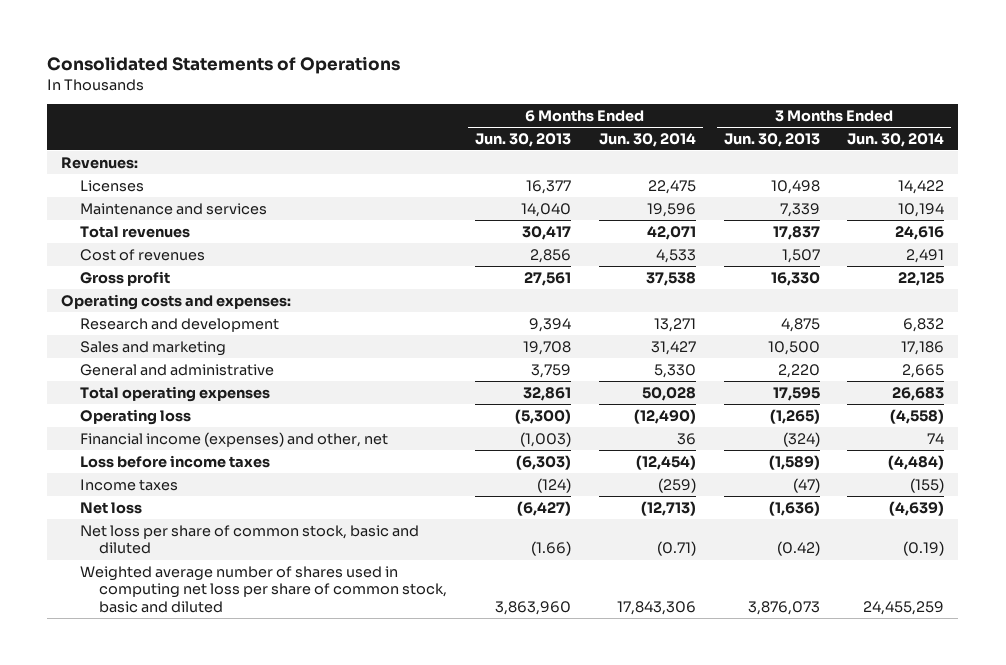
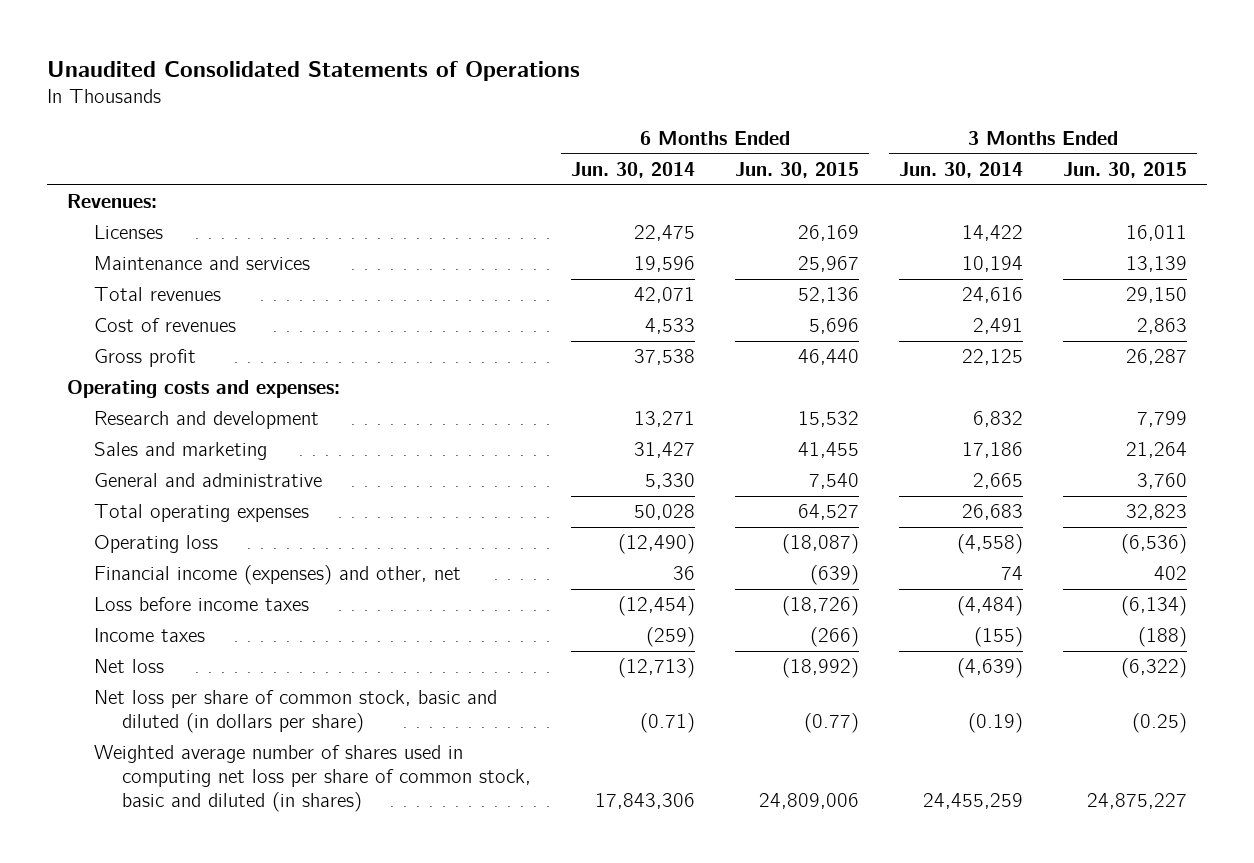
[47,55,401,74] Consolidated Statements of Operations -> [46,61,580,82] Unaudited Consolidated Statements of Operations
[474,132,571,147] Jun. 30, 2013 -> none
[723,132,820,147] Jun. 30, 2013 -> none
none -> [734,162,859,179] Jun. 30, 2015
none -> [1062,162,1187,179] Jun. 30, 2015
[80,524,420,555] Net loss per share of common stock, basic and diluted -> [94,690,498,734] Net loss per share of common stock, basic and diluted (in dollars per share)
[80,565,447,614] Weighted average number of shares used in computing net loss per share of common stock, basic and diluted -> [94,745,531,813] Weighted average number of shares used in computing net loss per share of common stock, basic and diluted (in shares)

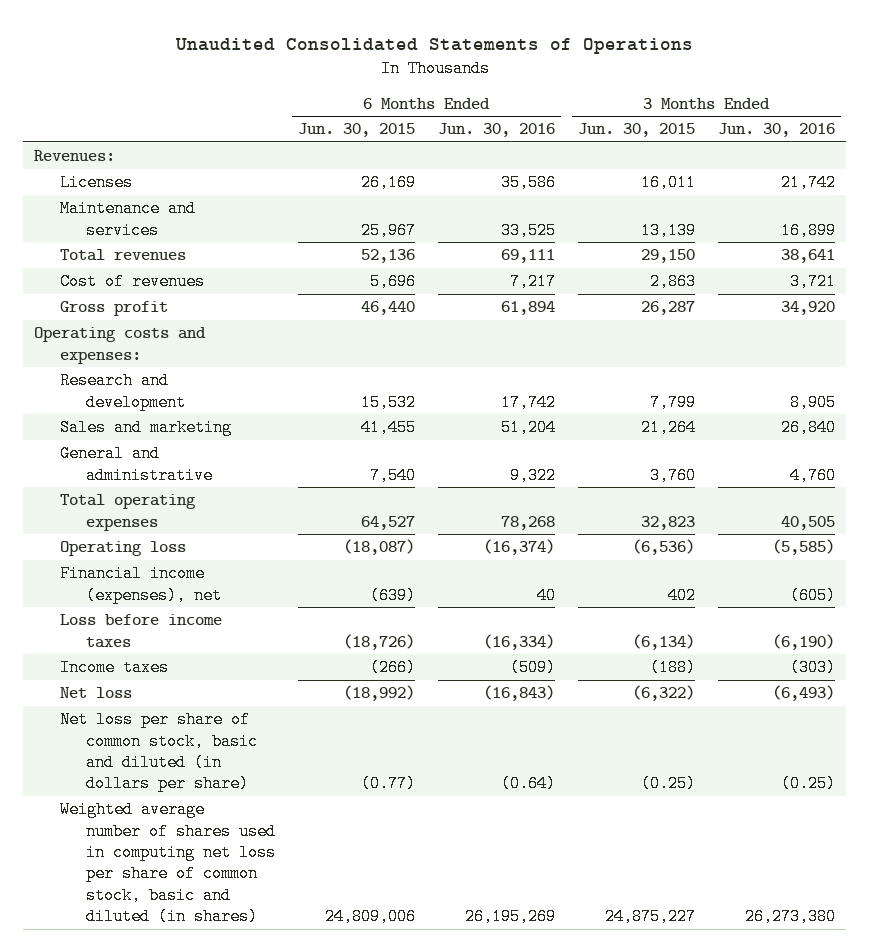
[570,162,695,179] Jun. 30, 2014 -> none
[898,162,1023,179] Jun. 30, 2014 -> none
none -> [437,123,555,138] Jun. 30, 2016
none -> [717,123,835,138] Jun. 30, 2016
[94,565,462,586] Financial income (expenses) and other, net -> [59,565,222,604] Financial income (expenses), net

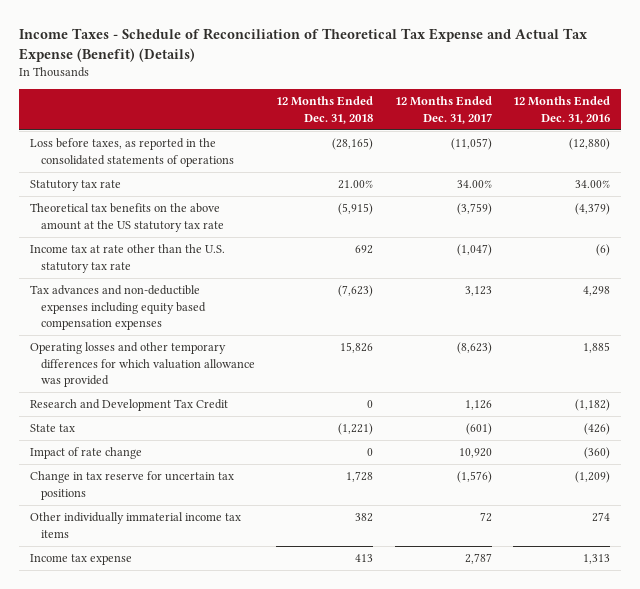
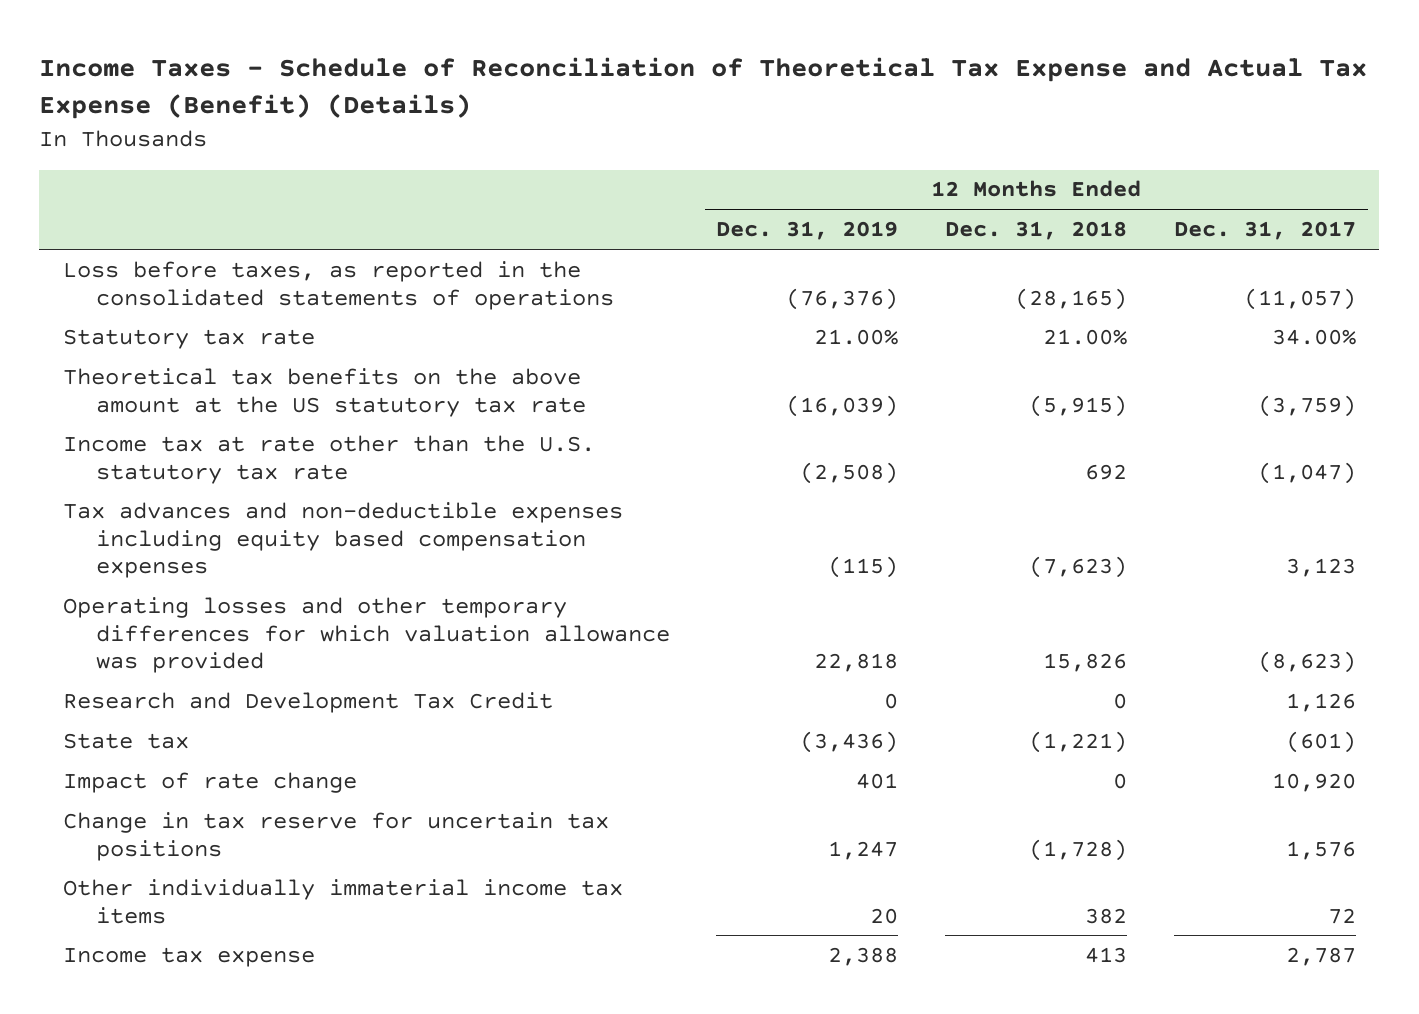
[513,96,611,124] 12 Months Ended Dec. 31, 2016 -> none
none -> [716,221,899,241] Dec. 31, 2019
[346,471,374,483] 1,728 -> [1029,838,1128,861] (1,728)
[456,471,492,484] (1,576) -> [1285,840,1356,860] 1,576

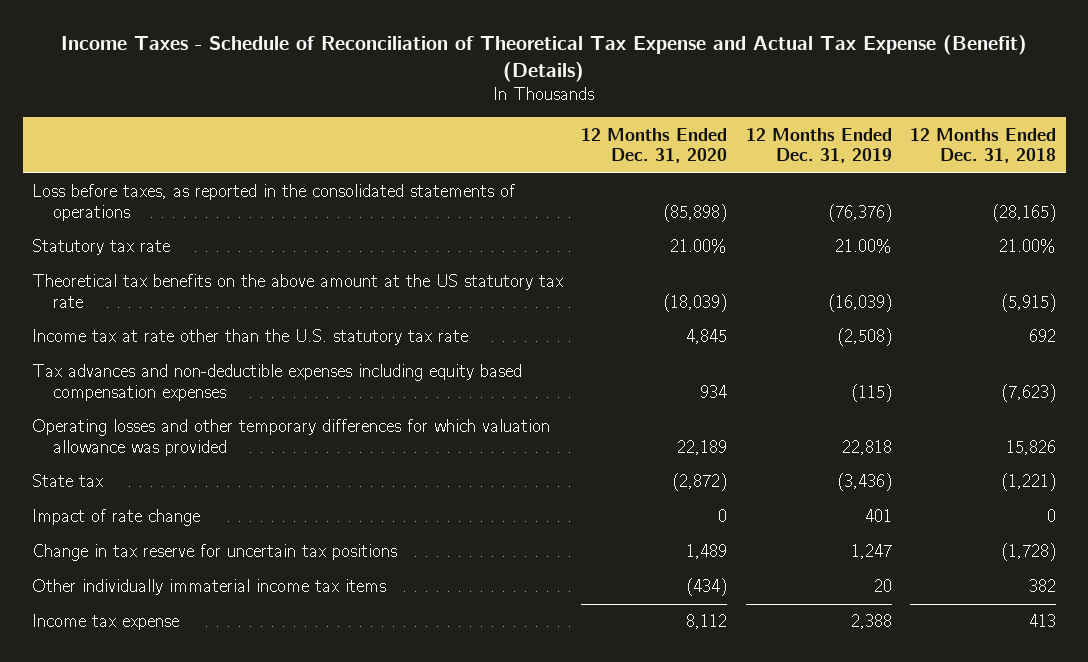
[1173,221,1356,241] Dec. 31, 2017 -> none
none -> [581,127,728,164] 12 Months Ended Dec. 31, 2020
[62,691,553,713] Research and Development Tax Credit -> none

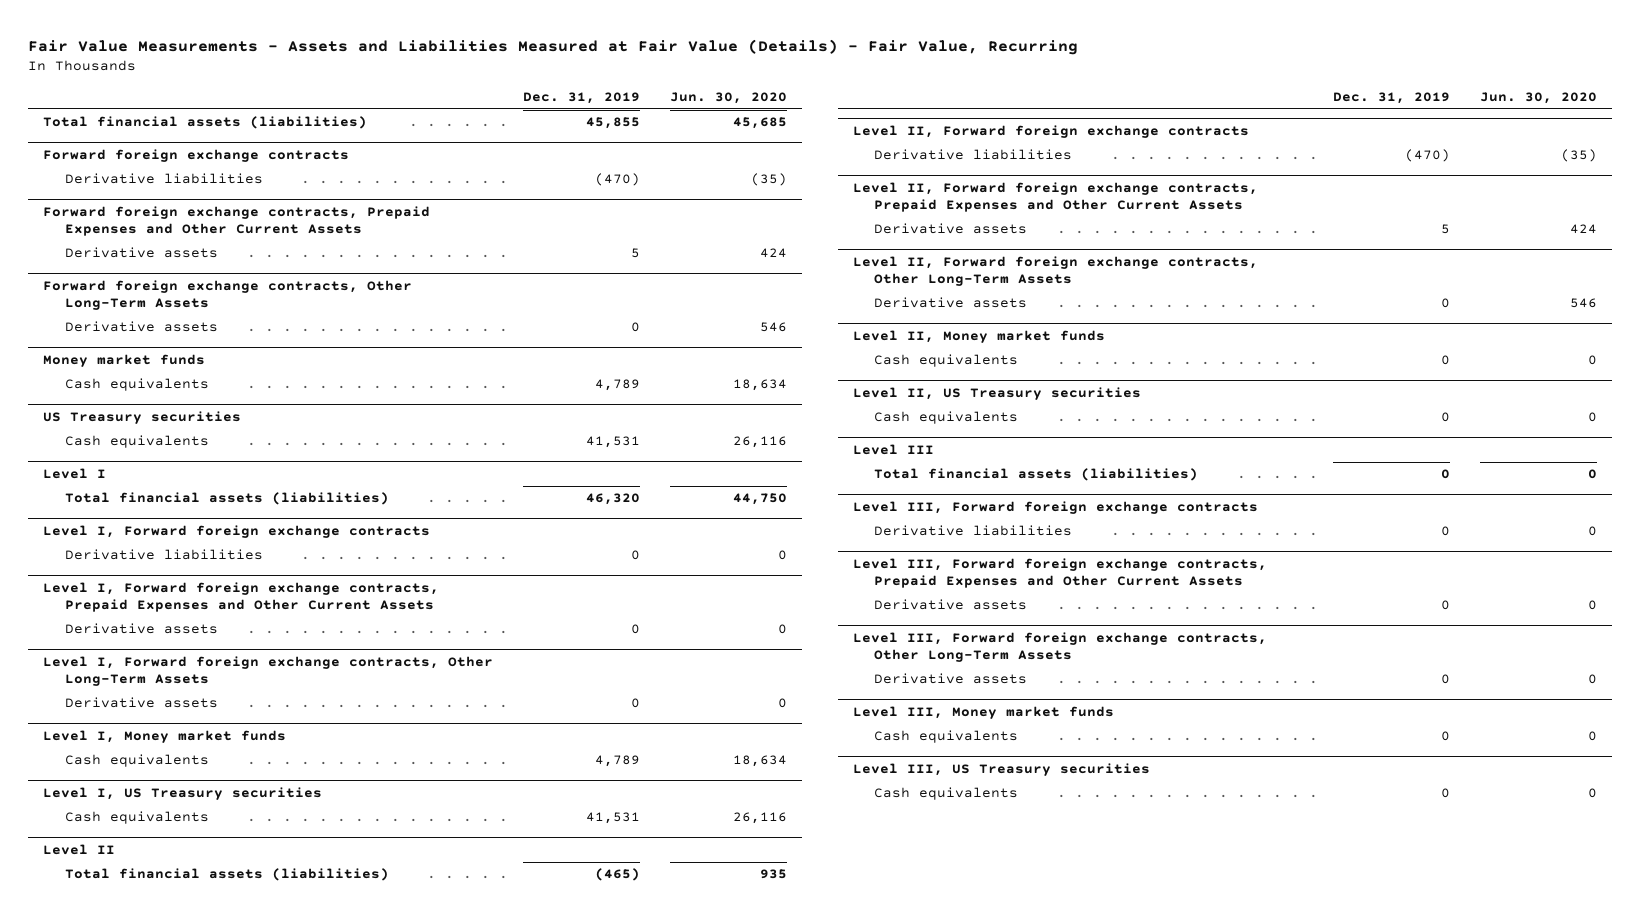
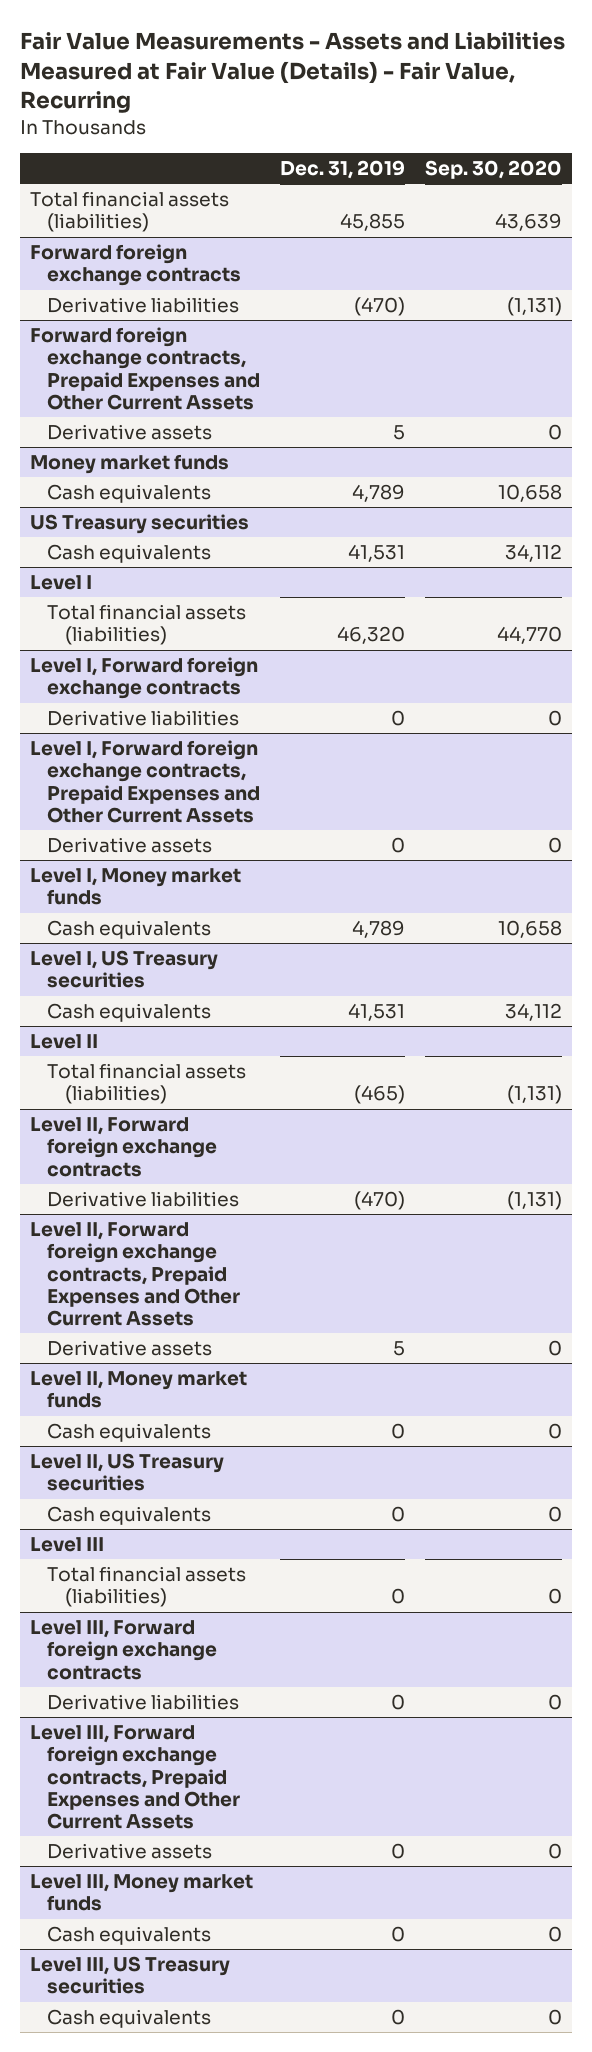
[670,91,788,104] Jun. 30, 2020 -> none
none -> [425,160,563,180] Sep. 30, 2020
[43,279,413,310] Forward foreign exchange contracts, Other Long-Term Assets -> none
[64,321,218,333] Derivative assets -> none
[43,655,494,686] Level I, Forward foreign exchange contracts, Other Long-Term Assets -> none
[64,697,218,709] Derivative assets -> none
[852,255,1258,286] Level II, Forward foreign exchange contracts, Other Long-Term Assets -> none
[874,297,1028,309] Derivative assets -> none
[852,631,1267,662] Level III, Forward foreign exchange contracts, Other Long-Term Assets -> none
[874,673,1028,685] Derivative assets -> none

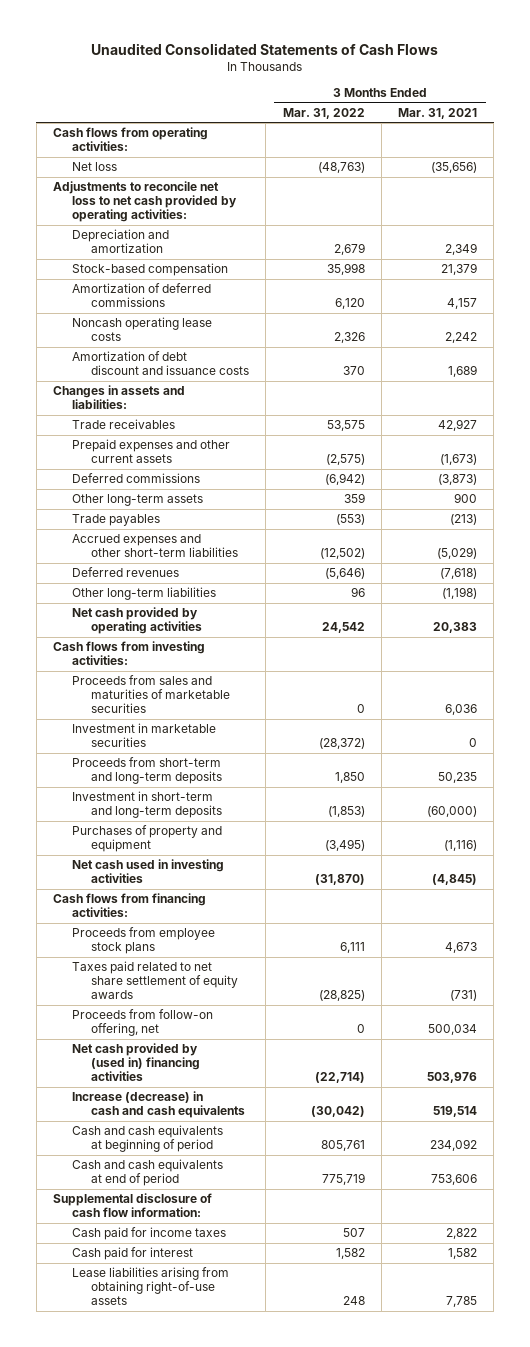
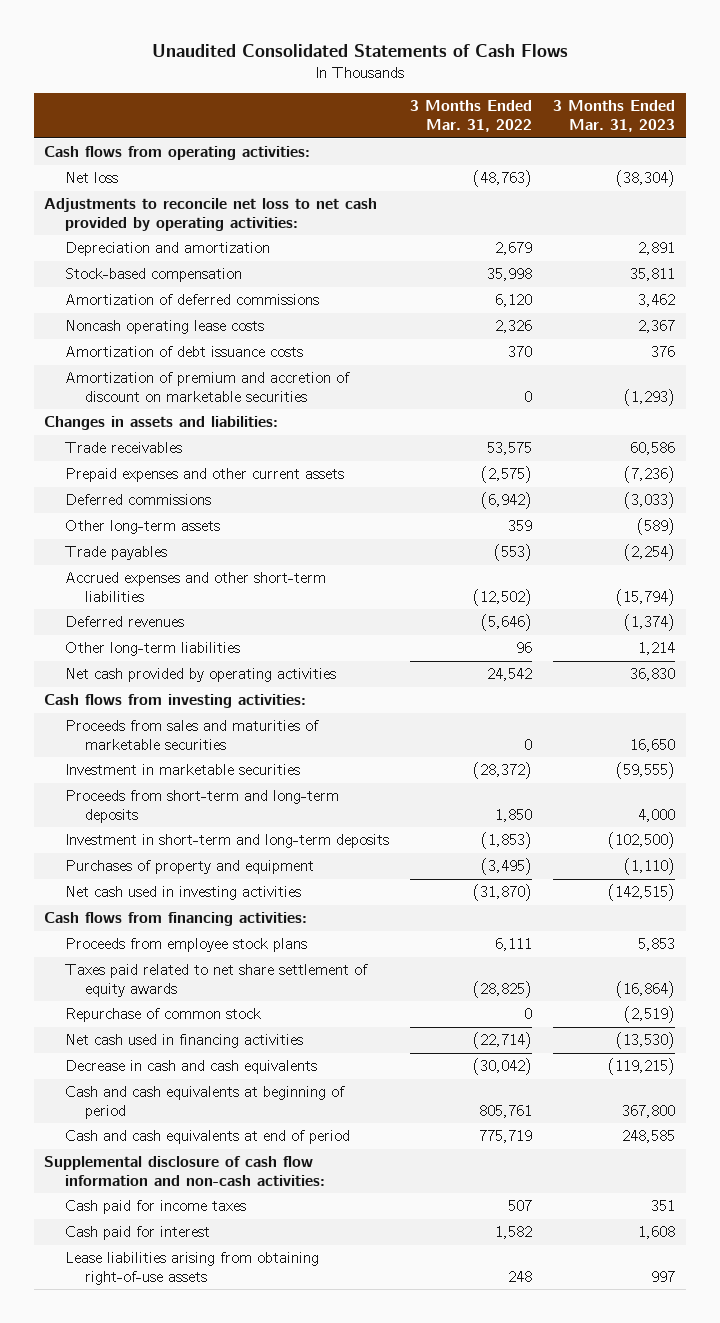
[398,107,478,119] Mar. 31, 2021 -> none
none -> [553,100,676,133] 3 Months Ended Mar. 31, 2023
[71,351,249,376] Amortization of debt discount and issuance costs -> [64,346,303,358] Amortization of debt issuance costs
none -> [64,372,350,402] Amortization of premium and accretion of discount on marketable securities
[71,1009,213,1037] Proceeds from follow-on offering, net -> none
none -> [64,1008,261,1023] Repurchase of common stock
[71,1043,200,1082] Net cash provided by (used in) financing activities -> [64,1034,303,1049] Net cash used in financing activities
[71,1091,245,1119] Increase (decrease) in cash and cash equivalents -> [64,1060,317,1075] Decrease in cash and cash equivalents
[52,1193,212,1218] Supplemental disclosure of cash flow information: -> [44,1156,325,1186] Supplemental disclosure of cash flow information and non-cash activities:

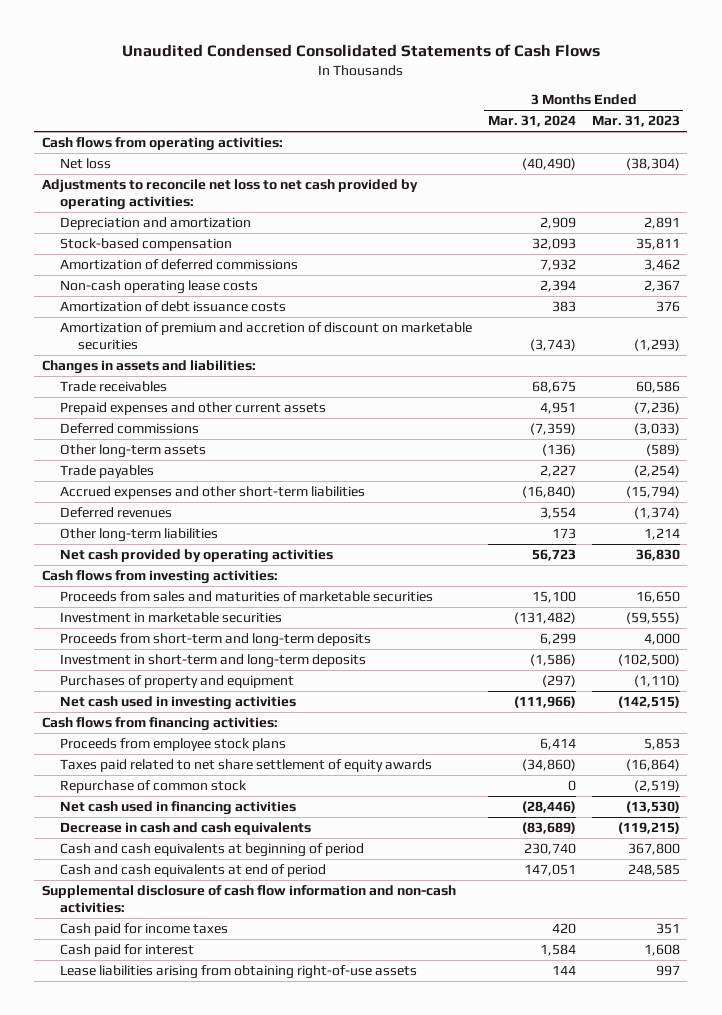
[151,44,568,58] Unaudited Consolidated Statements of Cash Flows -> [121,44,600,58] Unaudited Condensed Consolidated Statements of Cash Flows
[410,100,533,133] 3 Months Ended Mar. 31, 2022 -> none
none -> [487,115,576,128] Mar. 31, 2024
[64,320,264,335] Noncash operating lease costs -> [60,280,259,295] Non-cash operating lease costs

